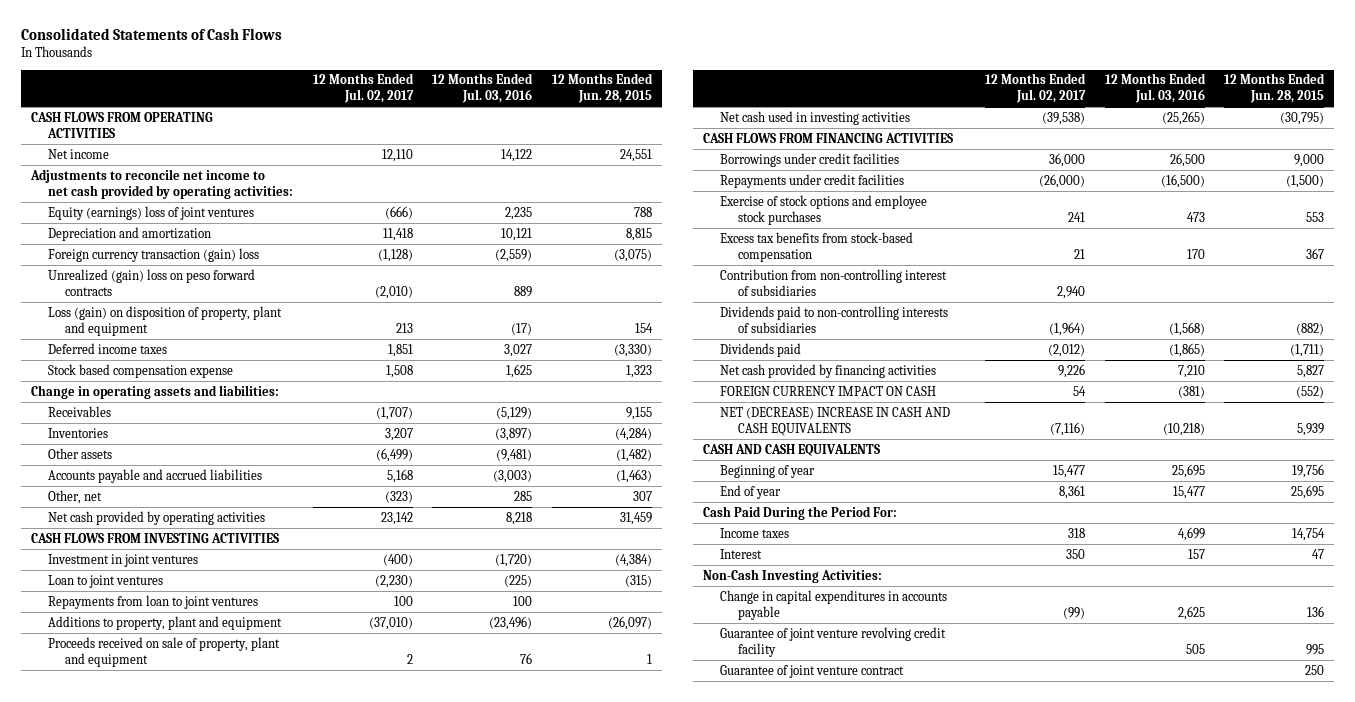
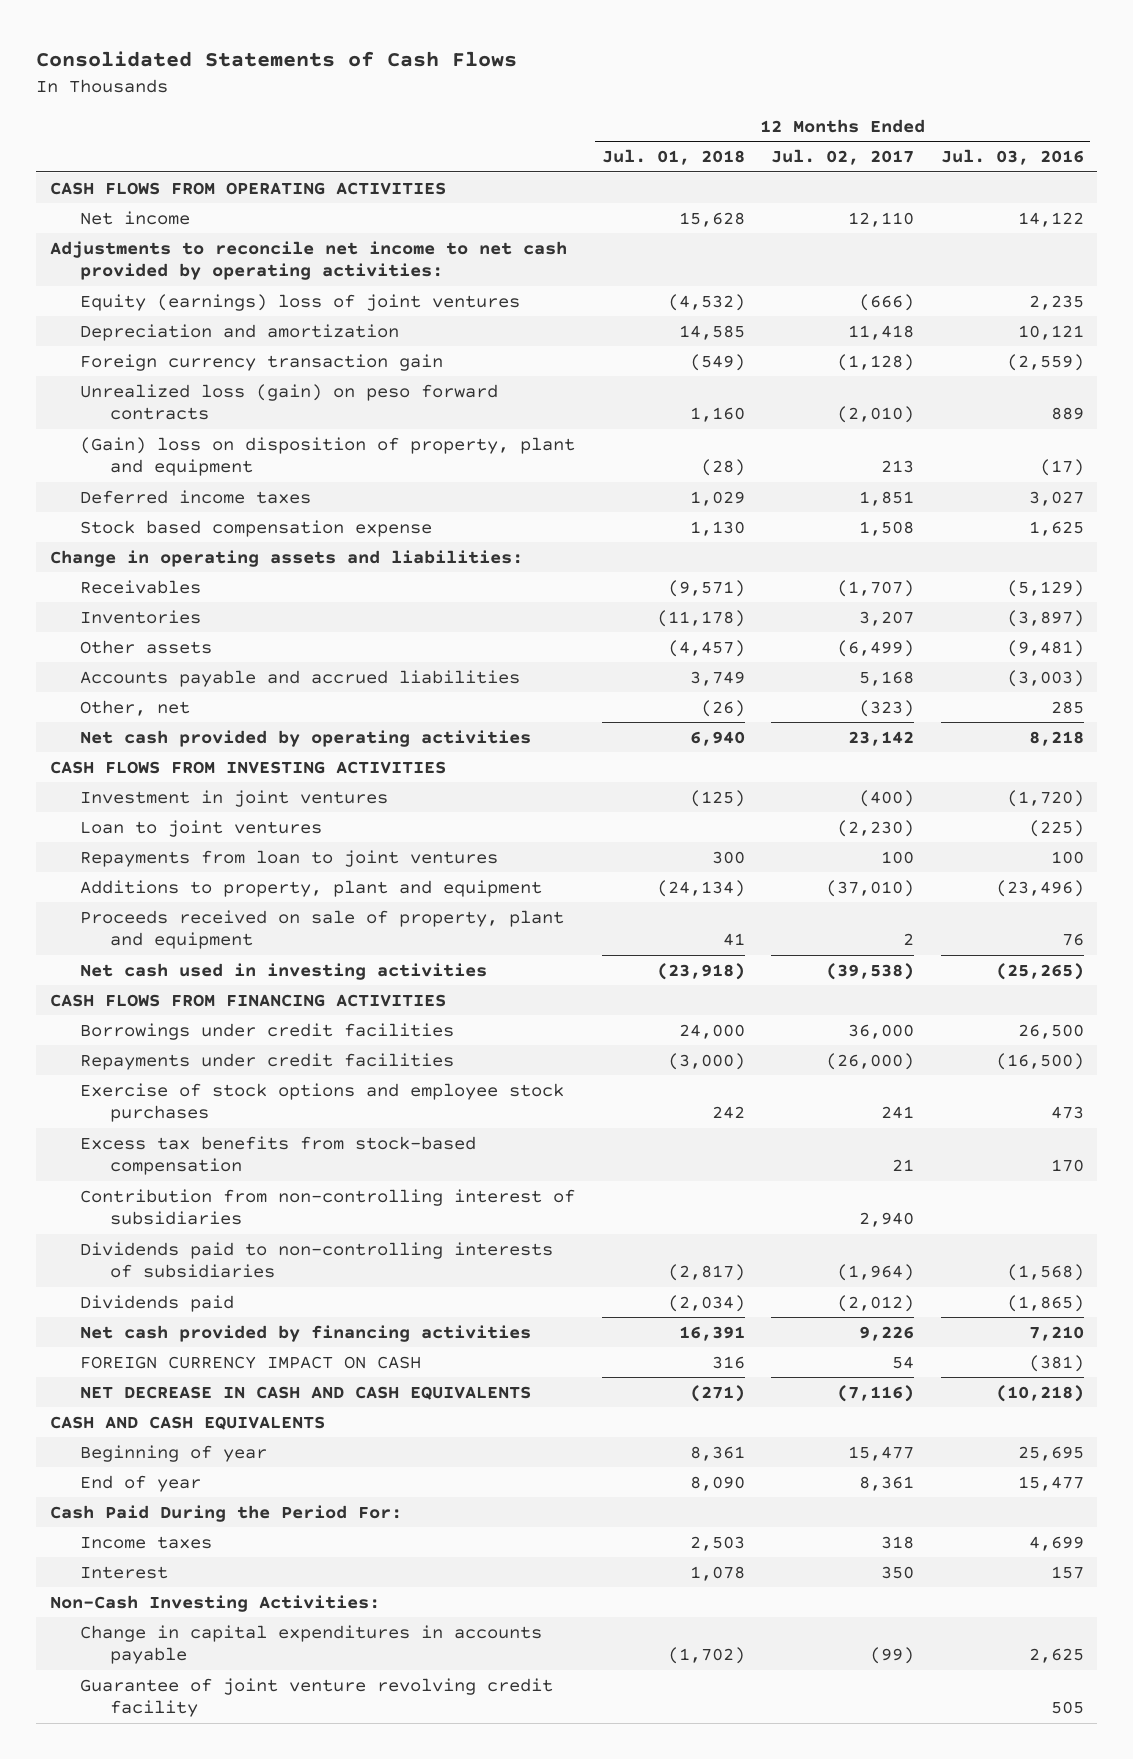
[552,73,654,104] 12 Months Ended Jun. 28, 2015 -> none
none -> [601,149,745,166] Jul. 01, 2018
[48,247,260,262] Foreign currency transaction (gain) loss -> [80,353,444,371] Foreign currency transaction gain
[48,268,256,296] Unrealized (gain) loss on peso forward contracts -> [80,383,499,421] Unrealized loss (gain) on peso forward contracts
[48,305,283,336] Loss (gain) on disposition of property, plant and equipment -> [80,436,576,477] (Gain) loss on disposition of property, plant and equipment
[720,406,951,436] NET (DECREASE) INCREASE IN CASH AND CASH EQUIVALENTS -> [80,1385,532,1400] NET DECREASE IN CASH AND CASH EQUIVALENTS
[720,664,905,678] Guarantee of joint venture contract -> none

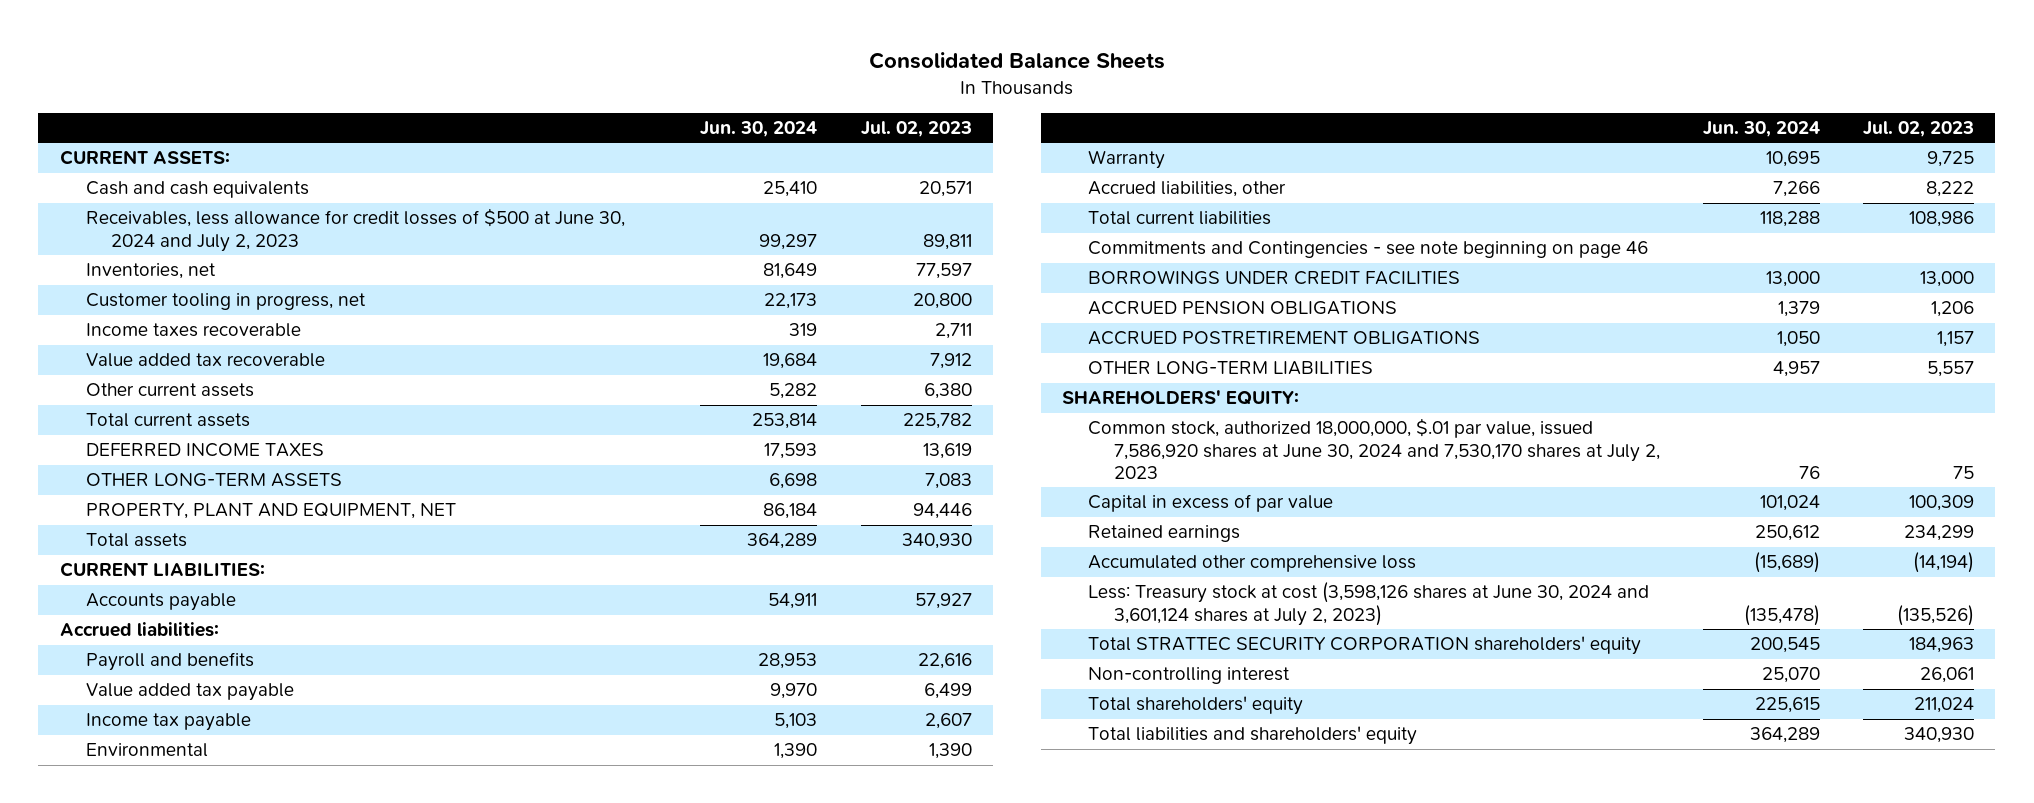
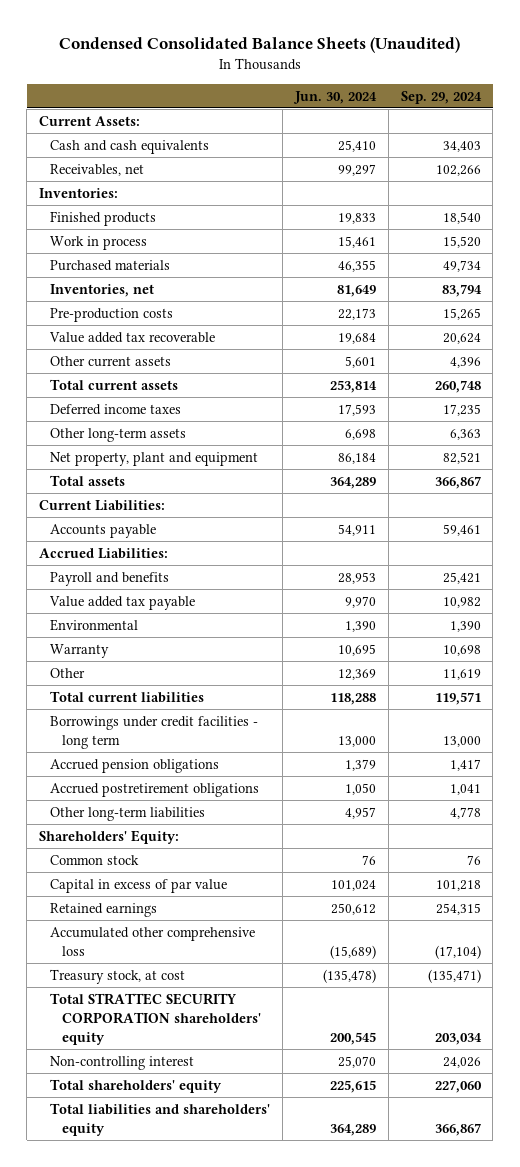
[868,51,1165,69] Consolidated Balance Sheets -> [58,37,460,54] Condensed Consolidated Balance Sheets (Unaudited)
[860,120,972,137] Jul. 02, 2023 -> none
none -> [400,90,482,104] Sep. 29, 2024
[59,150,230,166] CURRENT ASSETS: -> [39,115,141,126] Current Assets:
[85,208,625,252] Receivables, less allowance for credit losses of $500 at June 30, 2024 and July 2, 2023 -> [50,163,145,176] Receivables, net
none -> [39,187,119,198] Inventories:
none -> [50,210,157,226] Finished products
none -> [50,235,148,250] Work in process
none -> [50,259,171,271] Purchased materials
[85,323,301,338] Income taxes recoverable -> none
[85,293,366,311] Customer tooling in progress, net -> [50,307,174,322] Pre-production costs
[769,383,818,400] 5,282 -> [345,355,377,368] 5,601
[85,443,324,458] DEFERRED INCOME TAXES -> [50,403,182,415] Deferred income taxes
[85,473,342,488] OTHER LONG-TERM ASSETS -> [50,427,187,442] Other long-term assets
[85,503,456,520] PROPERTY, PLANT AND EQUIPMENT, NET -> [50,451,259,466] Net property, plant and equipment
[59,562,265,578] CURRENT LIABILITIES: -> [39,499,166,511] Current Liabilities:
[59,622,219,638] Accrued liabilities: -> [39,547,169,559] Accrued Liabilities:
[85,713,251,732] Income tax payable -> none
[1087,181,1286,198] Accrued liabilities, other -> [50,667,86,678] Other
[1772,181,1820,198] 7,266 -> [338,668,377,680] 12,369
[1087,241,1648,259] Commitments and Contingencies - see note beginning on page 46 -> none
[1087,270,1460,286] BORROWINGS UNDER CREDIT FACILITIES -> [50,715,259,749] Borrowings under credit facilities - long term
[1087,301,1397,316] ACCRUED PENSION OBLIGATIONS -> [50,758,220,773] Accrued pension obligations
[1087,331,1480,346] ACCRUED POSTRETIREMENT OBLIGATIONS -> [50,782,260,797] Accrued postretirement obligations
[1087,361,1373,376] OTHER LONG-TERM LIABILITIES -> [50,806,206,821] Other long-term liabilities
[1062,390,1300,406] SHAREHOLDERS' EQUITY: -> [39,829,180,844] Shareholders' Equity:
[1087,418,1660,479] Common stock, authorized 18,000,000, $.01 par value, issued 7,586,920 shares at June 30, 2024 and 7,530,170 shares at July 2, 2023 -> [50,854,140,865] Common stock
[1087,582,1649,626] Less: Treasury stock at cost (3,598,126 shares at June 30, 2024 and 3,601,124 shares at July 2, 2023) -> [50,968,186,984] Treasury stock, at cost

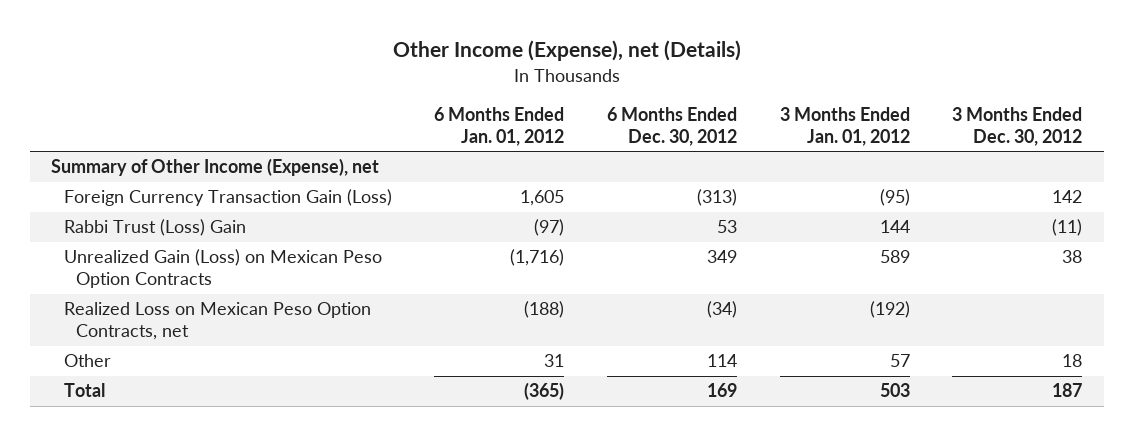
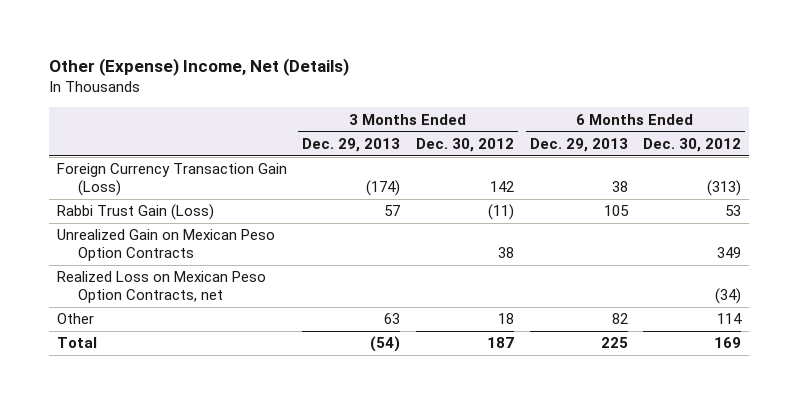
[392,40,741,62] Other Income (Expense), net (Details) -> [48,58,349,77] Other (Expense) Income, Net (Details)
[434,107,565,146] 6 Months Ended Jan. 01, 2012 -> none
[779,107,910,146] 3 Months Ended Jan. 01, 2012 -> none
none -> [302,137,401,152] Dec. 29, 2013
none -> [529,137,628,152] Dec. 29, 2013
[50,158,379,177] Summary of Other Income (Expense), net -> none
[63,219,246,237] Rabbi Trust (Loss) Gain -> [56,204,214,221] Rabbi Trust Gain (Loss)
[63,249,382,289] Unrealized Gain (Loss) on Mexican Peso Option Contracts -> [56,229,275,262] Unrealized Gain on Mexican Peso Option Contracts

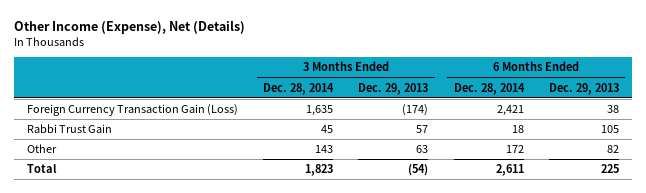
[48,58,349,77] Other (Expense) Income, Net (Details) -> [14,20,246,35] Other Income (Expense), Net (Details)
[415,137,514,152] Dec. 30, 2012 -> none
[643,137,742,152] Dec. 30, 2012 -> none
none -> [263,82,335,95] Dec. 28, 2014
none -> [453,82,525,95] Dec. 28, 2014
[56,229,275,262] Unrealized Gain on Mexican Peso Option Contracts -> none
[56,271,266,304] Realized Loss on Mexican Peso Option Contracts, net -> none
[56,204,214,221] Rabbi Trust Gain (Loss) -> [26,124,112,134] Rabbi Trust Gain

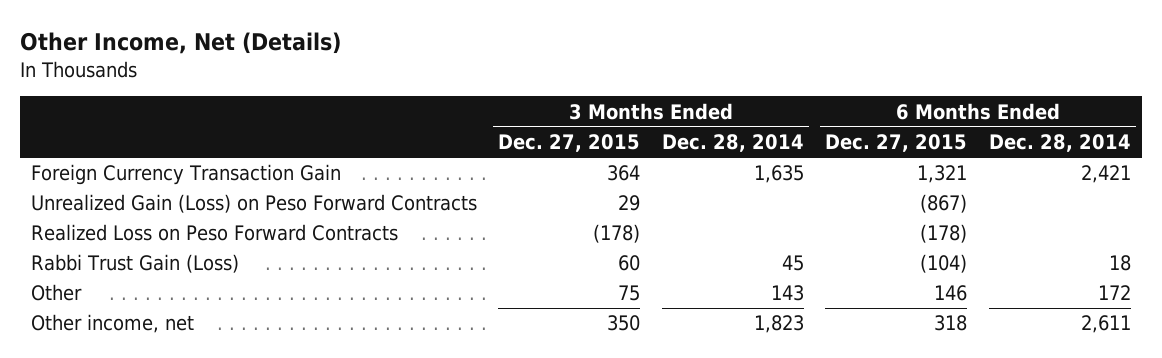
[14,20,246,35] Other Income (Expense), Net (Details) -> [19,32,341,55] Other Income, Net (Details)
[358,82,429,95] Dec. 29, 2013 -> none
[549,82,620,95] Dec. 29, 2013 -> none
none -> [498,133,641,152] Dec. 27, 2015
none -> [825,133,968,152] Dec. 27, 2015
[26,104,238,117] Foreign Currency Transaction Gain (Loss) -> [30,164,341,186] Foreign Currency Transaction Gain
none -> [30,194,477,214] Unrealized Gain (Loss) on Peso Forward Contracts
none -> [30,224,398,242] Realized Loss on Peso Forward Contracts
[26,124,112,134] Rabbi Trust Gain -> [30,254,239,274] Rabbi Trust Gain (Loss)
[26,164,57,174] Total -> [30,314,194,334] Other income, net

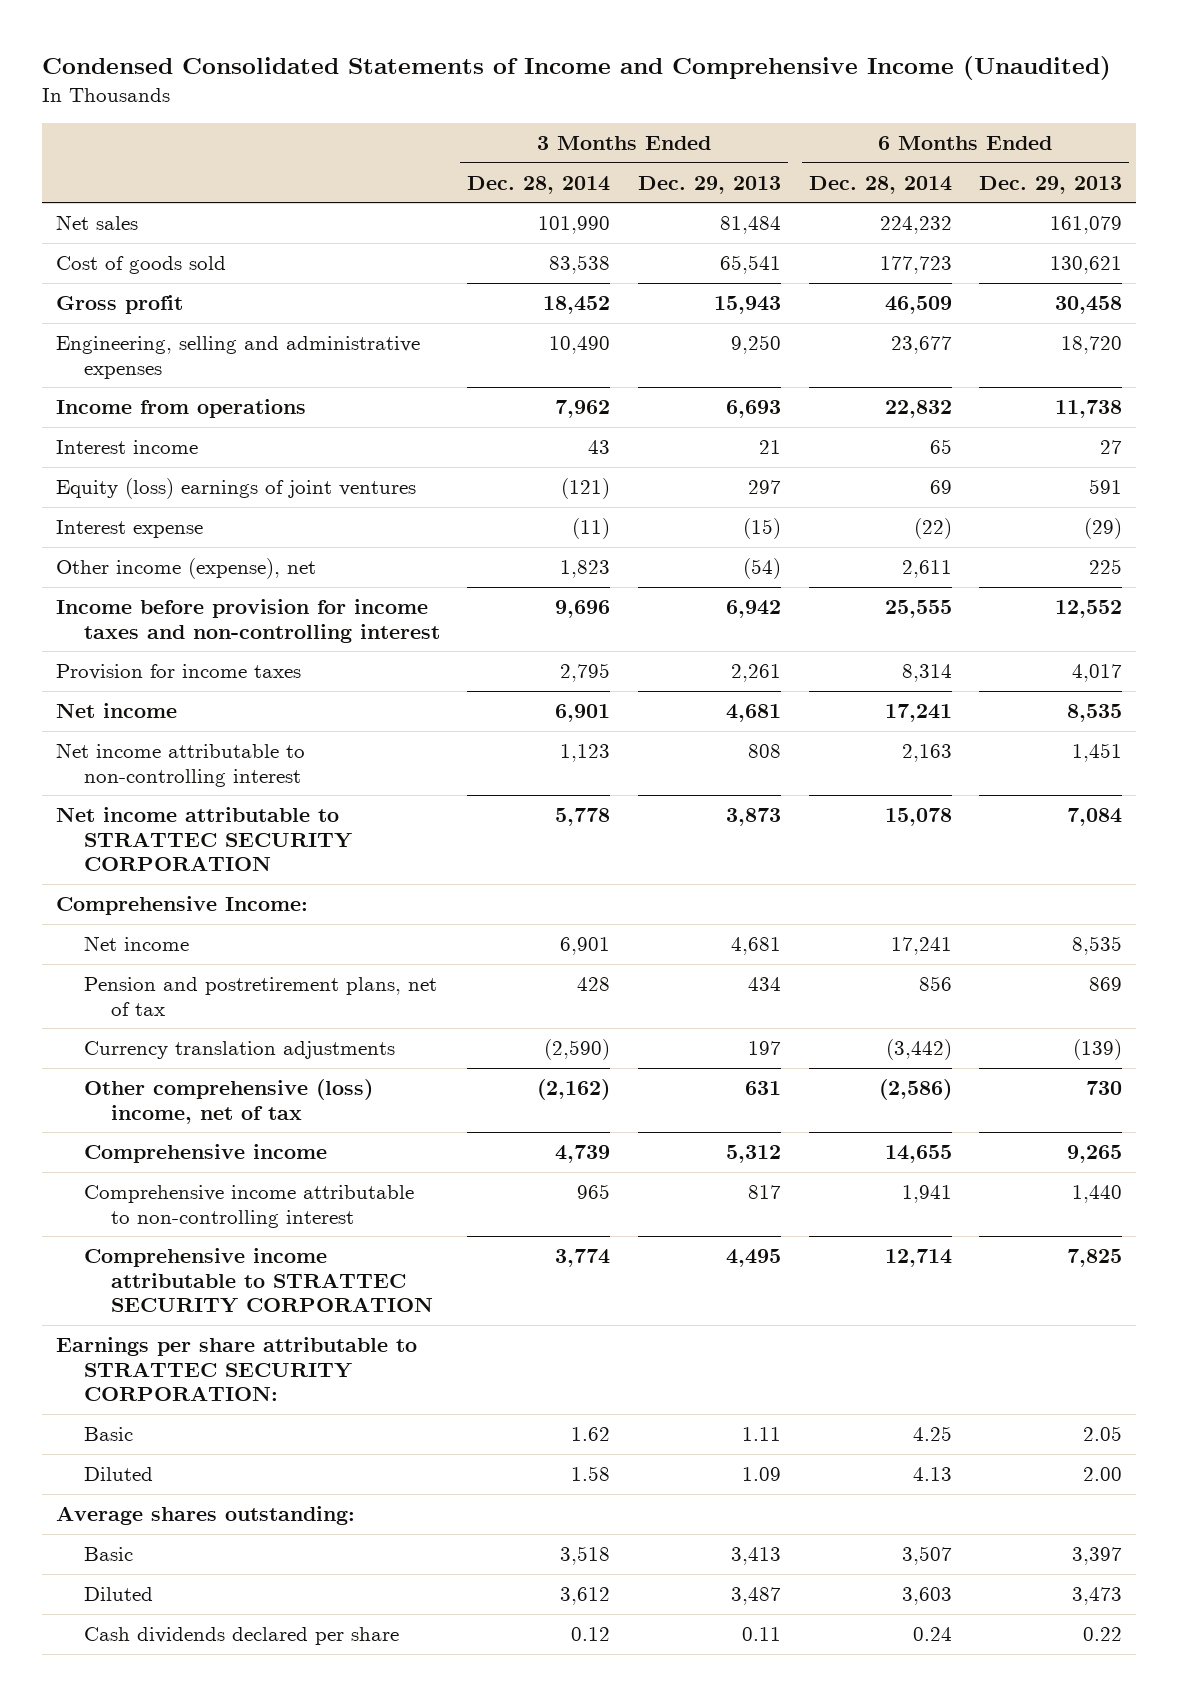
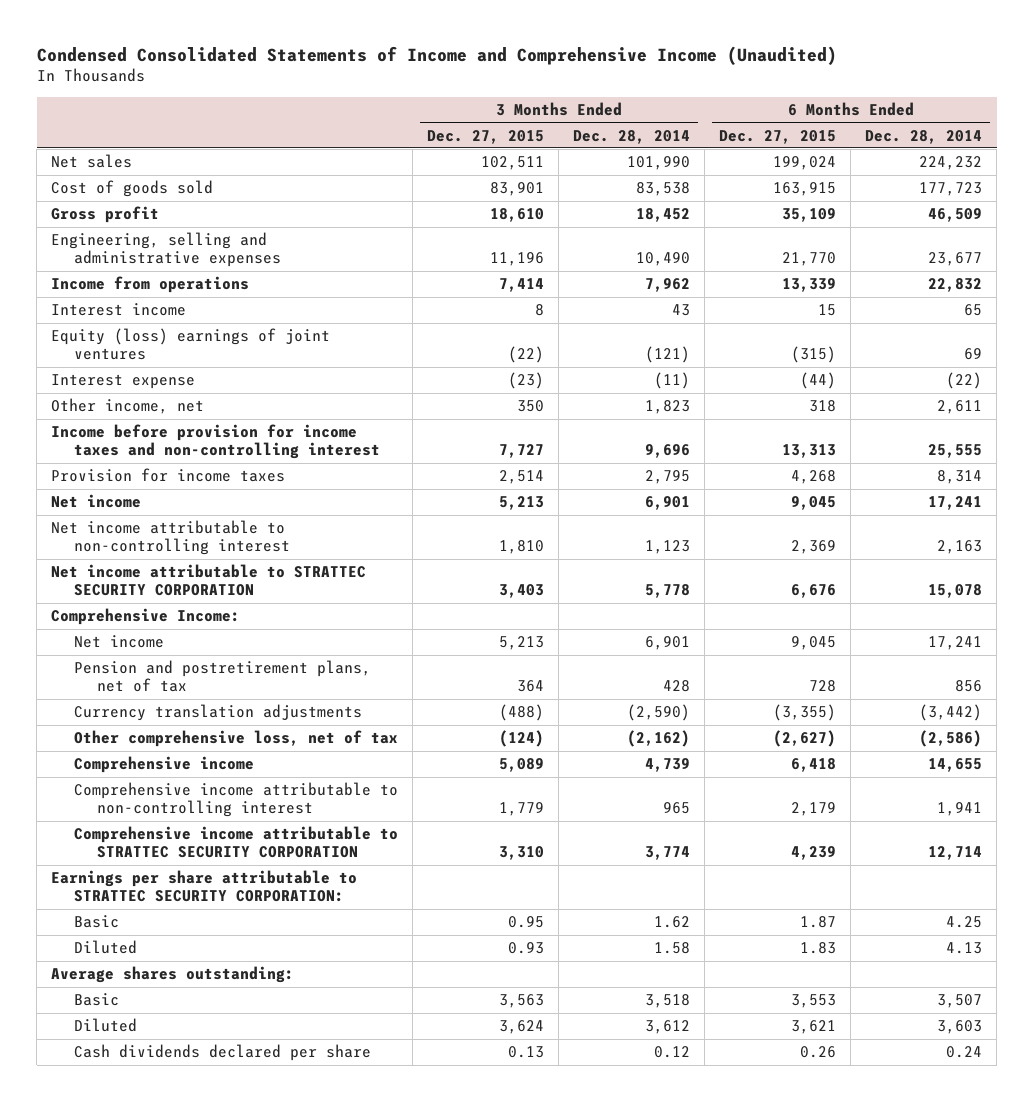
[637,175,781,194] Dec. 29, 2013 -> none
[979,175,1123,194] Dec. 29, 2013 -> none
none -> [427,129,545,144] Dec. 27, 2015
none -> [719,129,837,144] Dec. 27, 2015
[55,557,316,579] Other income (expense), net -> [51,398,205,415] Other income, net
[83,1078,373,1124] Other comprehensive (loss) income, net of tax -> [74,730,399,748] Other comprehensive loss, net of tax

